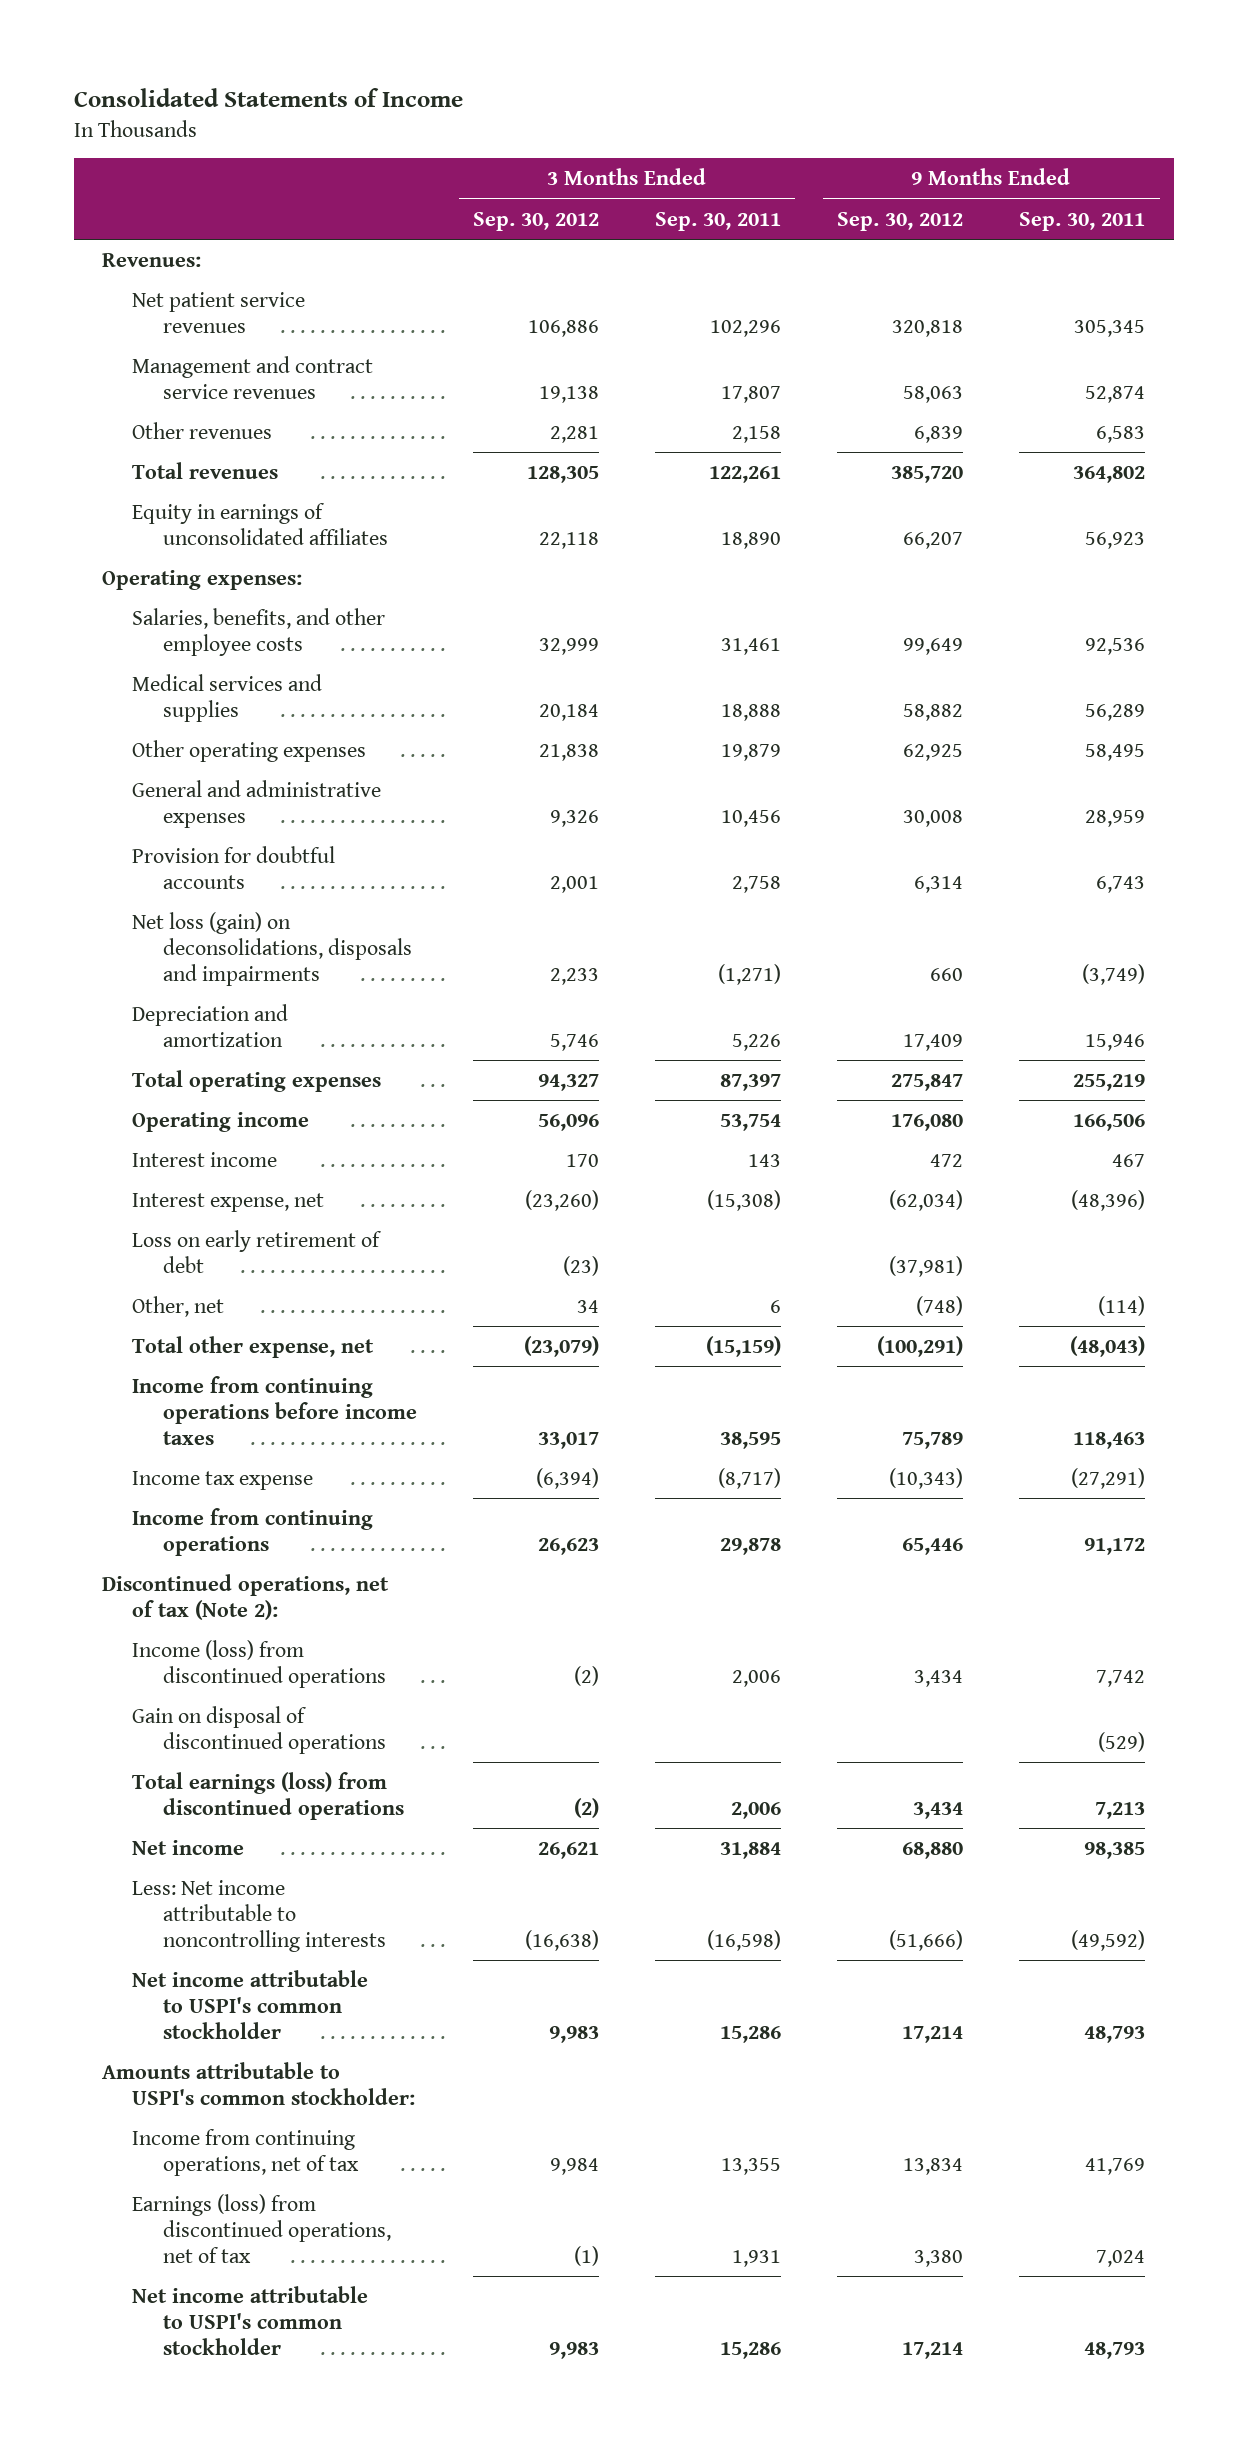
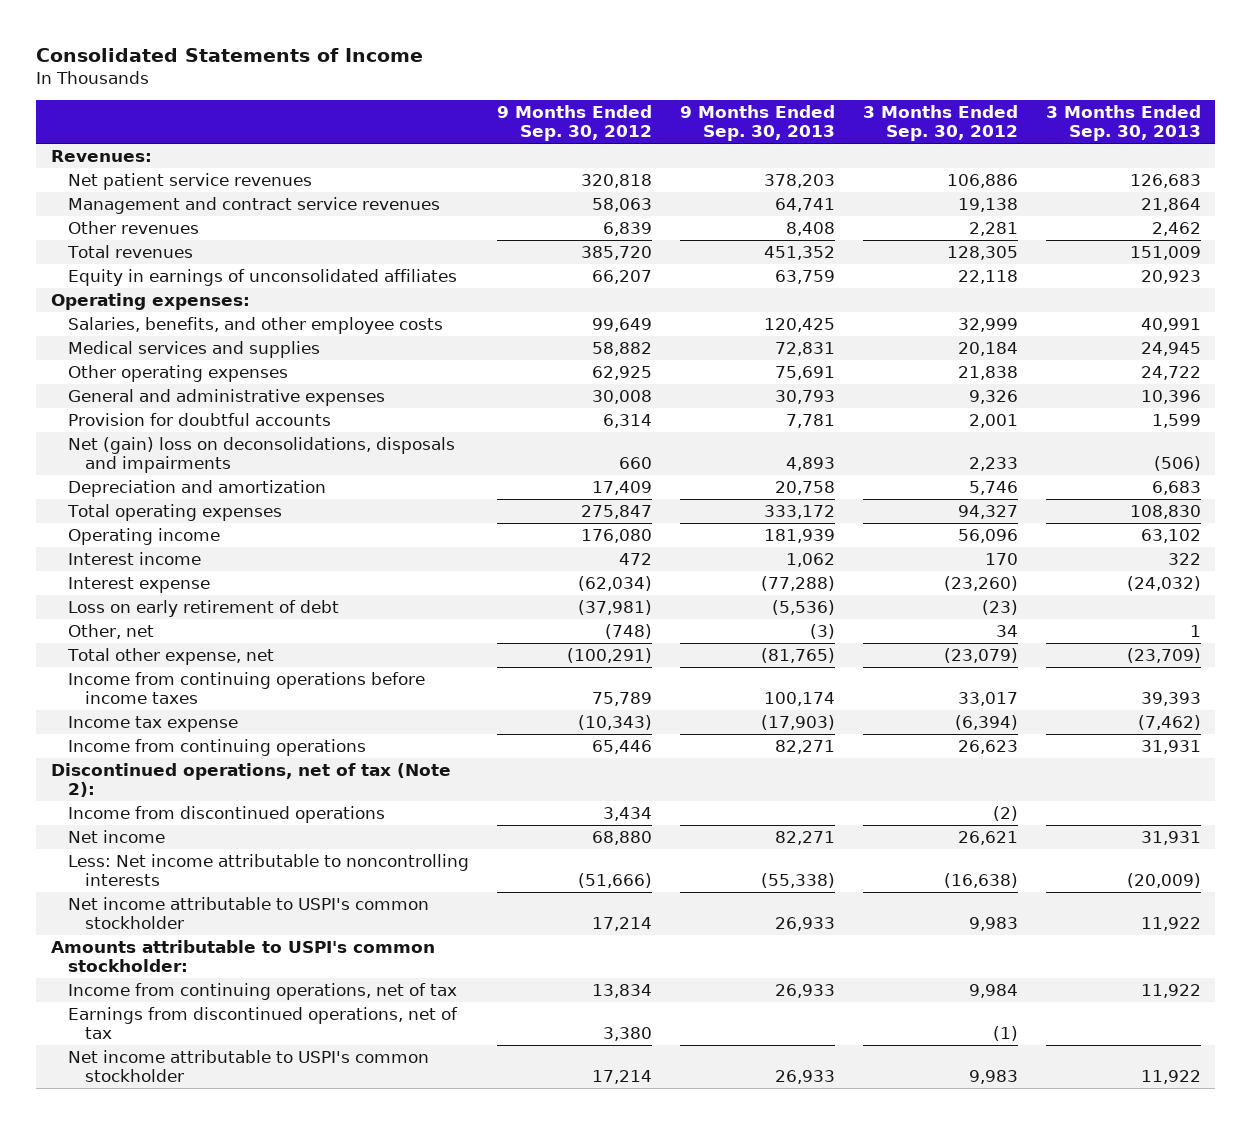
[655,211,782,231] Sep. 30, 2011 -> none
[1019,211,1146,231] Sep. 30, 2011 -> none
none -> [680,104,836,142] 9 Months Ended Sep. 30, 2013
none -> [1046,104,1202,142] 3 Months Ended Sep. 30, 2013
[132,911,413,986] Net loss (gain) on deconsolidations, disposals and impairments -> [67,436,455,474] Net (gain) loss on deconsolidations, disposals and impairments
[132,1192,325,1212] Interest expense, net -> [67,576,210,593] Interest expense
[132,1705,387,1754] Gain on disposal of discontinued operations -> none
[132,1771,405,1820] Total earnings (loss) from discontinued operations -> none
[132,1639,387,1688] Income (loss) from discontinued operations -> [67,805,385,823] Income from discontinued operations
[132,2193,392,2263] Earnings (loss) from discontinued operations, net of tax -> [67,1006,458,1040] Earnings from discontinued operations, net of tax

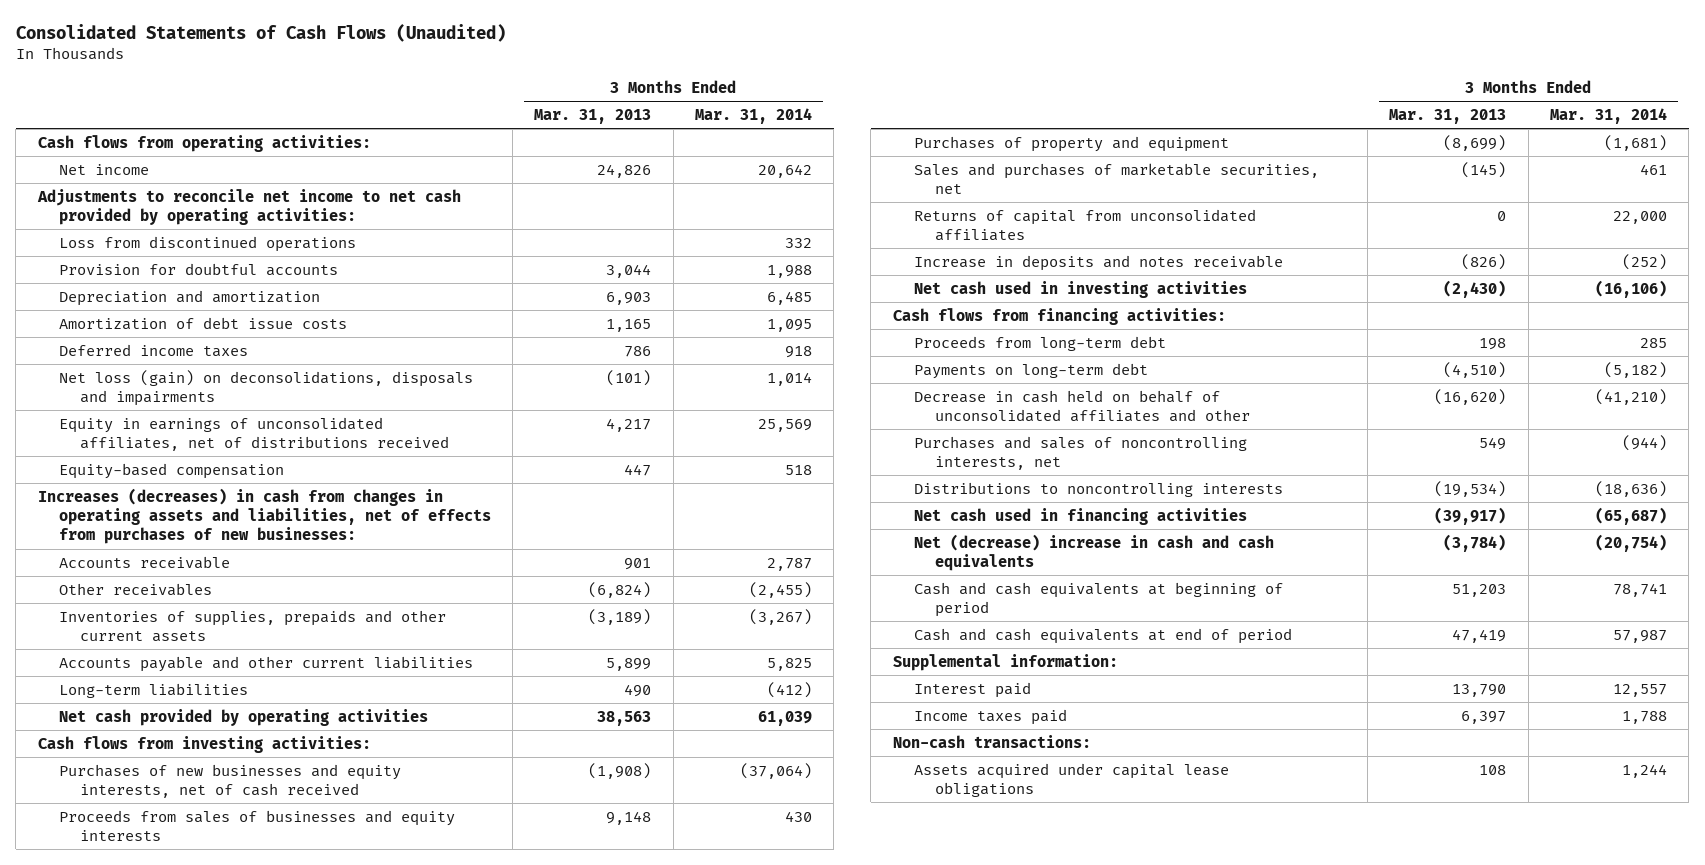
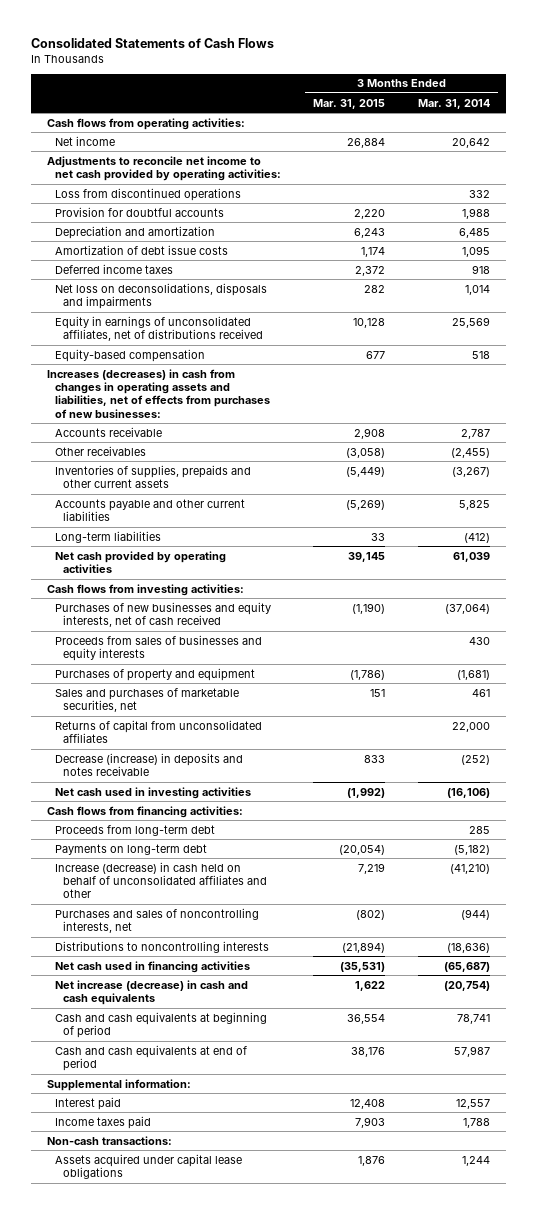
[15,24,506,43] Consolidated Statements of Cash Flows (Unaudited) -> [30,37,274,48] Consolidated Statements of Cash Flows
[534,108,652,124] Mar. 31, 2013 -> none
none -> [313,98,386,109] Mar. 31, 2015
[58,369,473,407] Net loss (gain) on deconsolidations, disposals and impairments -> [54,282,267,310] Net loss on deconsolidations, disposals and impairments
[913,254,1283,271] Increase in deposits and notes receivable -> [54,752,243,777] Decrease (increase) in deposits and notes receivable
[913,389,1251,423] Decrease in cash held on behalf of unconsolidated affiliates and other -> [54,861,267,899] Increase (decrease) in cash held on behalf of unconsolidated affiliates and other
[913,533,1274,572] Net (decrease) increase in cash and cash equivalents -> [54,979,248,1006] Net increase (decrease) in cash and cash equivalents

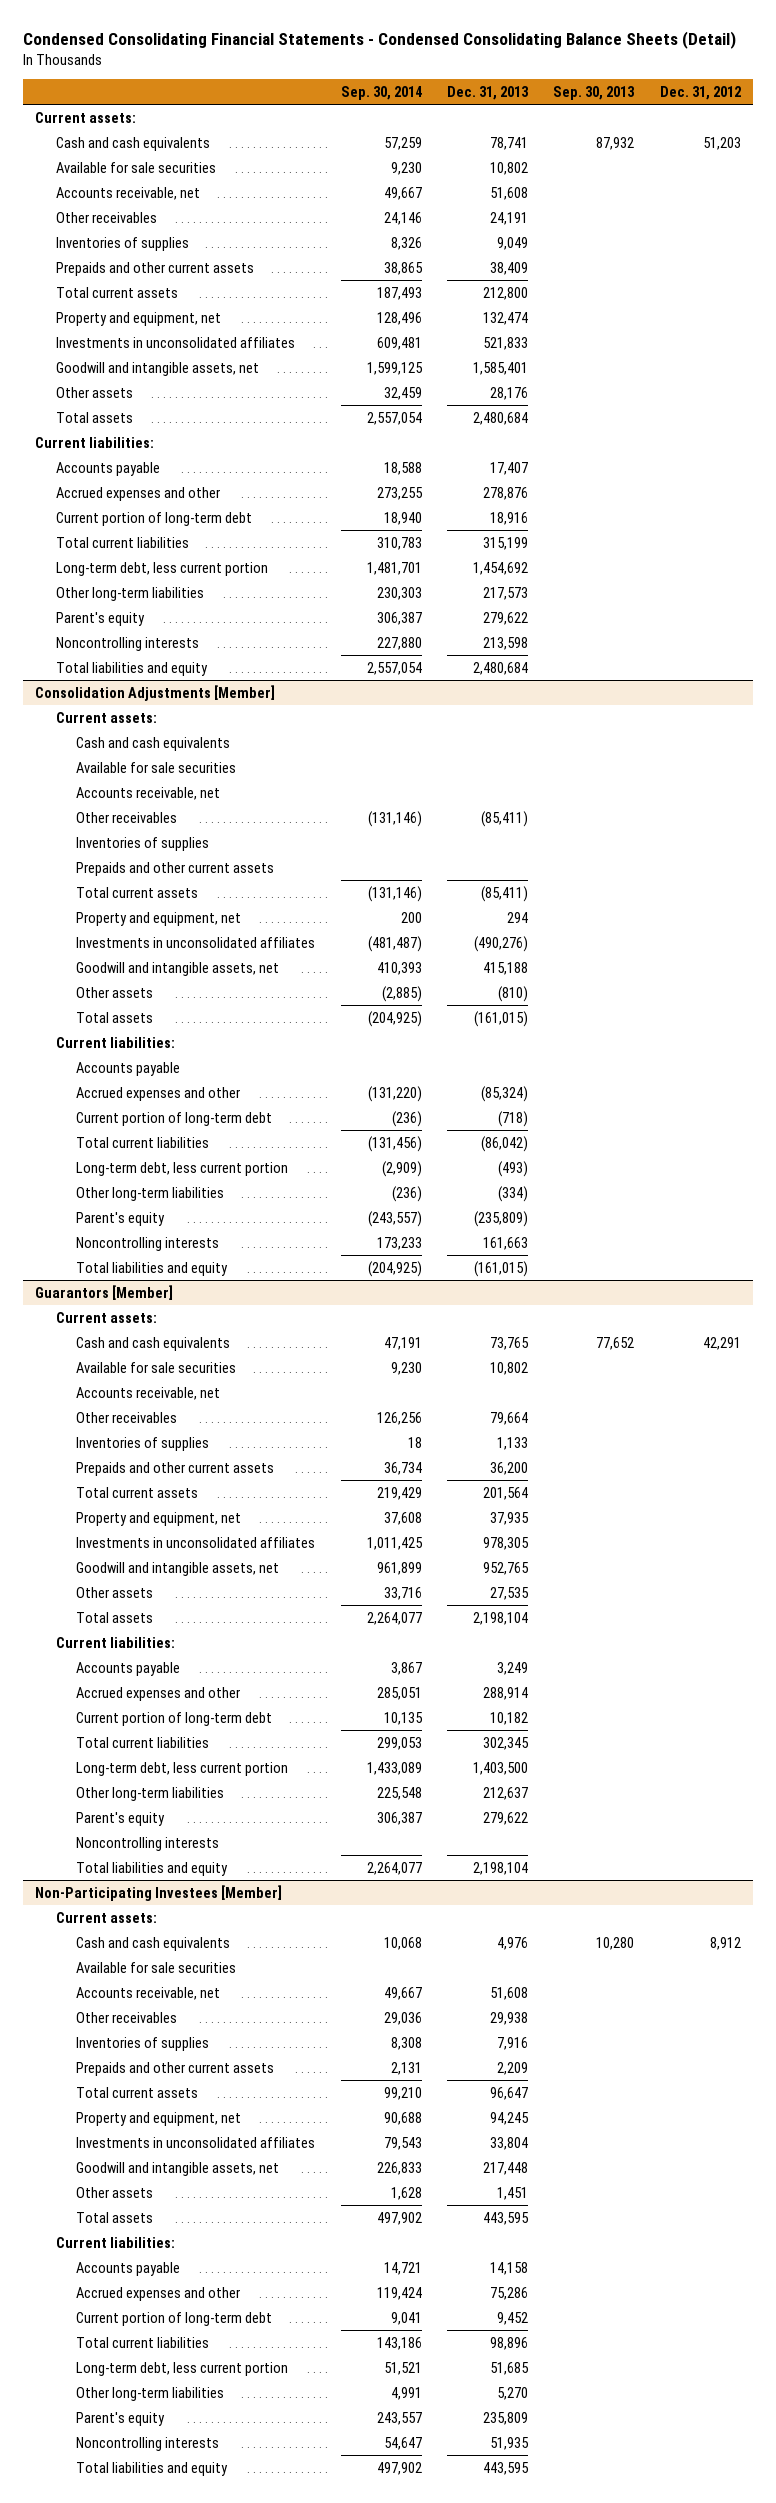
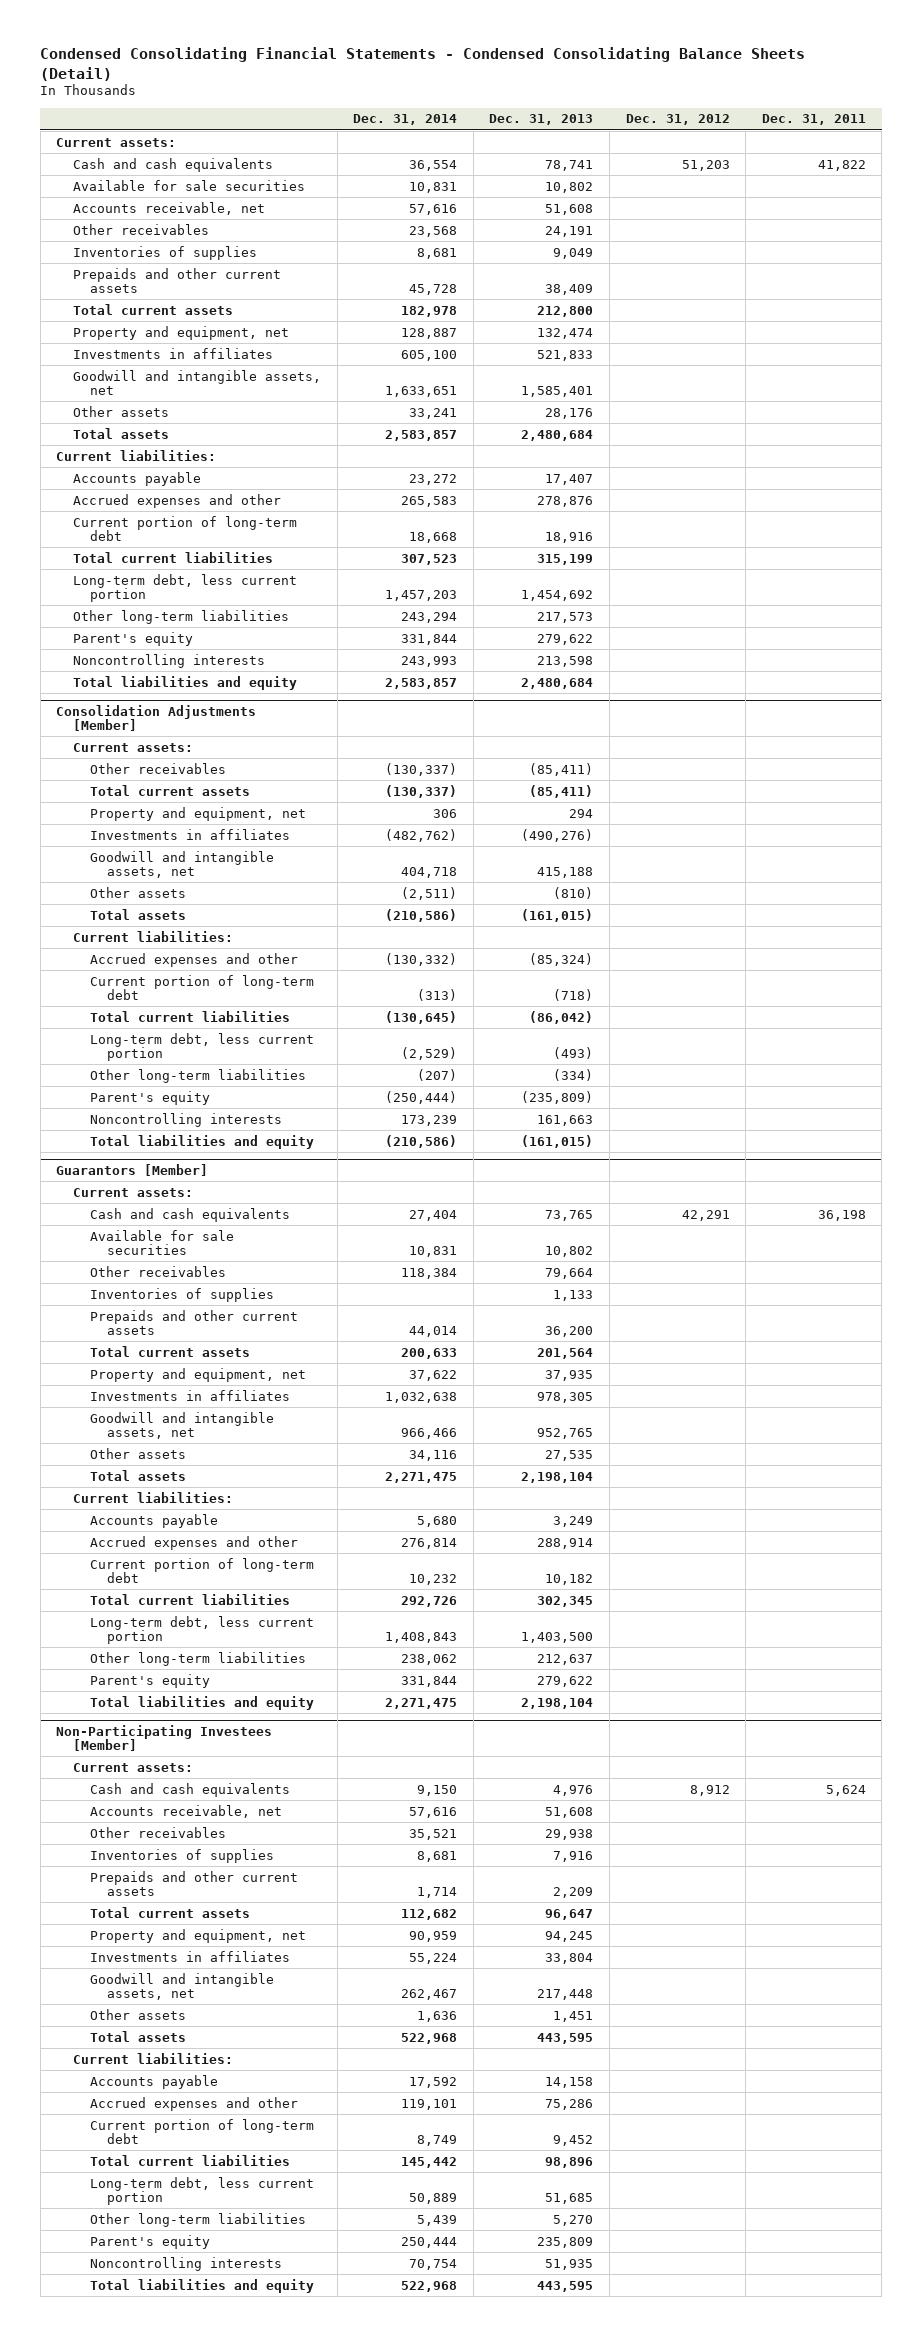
[340,85,422,100] Sep. 30, 2014 -> none
[553,85,636,100] Sep. 30, 2013 -> none
none -> [353,114,458,126] Dec. 31, 2014
none -> [761,114,866,126] Dec. 31, 2011
[55,336,295,348] Investments in unconsolidated affiliates -> [73,347,274,359] Investments in affiliates
[76,736,231,751] Cash and cash equivalents -> none
[76,761,237,773] Available for sale securities -> none
[76,786,221,800] Accounts receivable, net -> none
[76,836,210,851] Inventories of supplies -> none
[76,861,275,876] Prepaids and other current assets -> none
[76,936,316,948] Investments in unconsolidated affiliates -> [90,828,291,840] Investments in affiliates
[76,1061,181,1076] Accounts payable -> none
[76,1386,221,1400] Accounts receivable, net -> none
[76,1536,316,1548] Investments in unconsolidated affiliates -> [90,1389,291,1401] Investments in affiliates
[76,1836,220,1851] Noncontrolling interests -> none
[76,1961,237,1973] Available for sale securities -> none
[76,2136,316,2148] Investments in unconsolidated affiliates -> [90,1950,291,1962] Investments in affiliates

